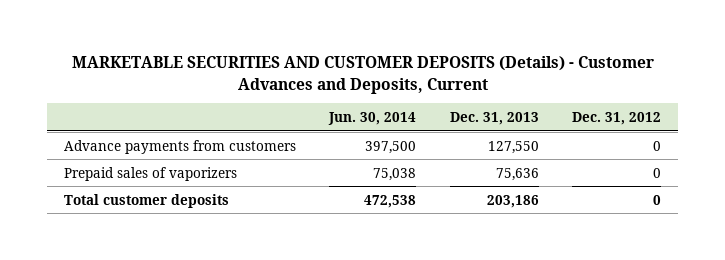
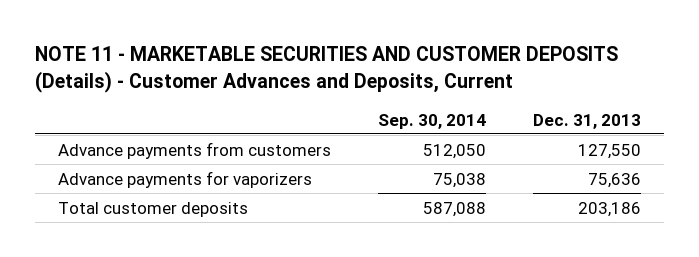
[71,56,654,94] MARKETABLE SECURITIES AND CUSTOMER DEPOSITS (Details) - Customer Advances and Deposits, Current -> [34,46,618,93] NOTE 11 - MARKETABLE SECURITIES AND CUSTOMER DEPOSITS (Details) - Customer Advances and Deposits, Current
[328,112,417,126] Jun. 30, 2014 -> none
[572,112,662,126] Dec. 31, 2012 -> none
none -> [377,113,486,129] Sep. 30, 2014
[63,166,237,181] Prepaid sales of vaporizers -> [58,170,313,188] Advance payments for vaporizers

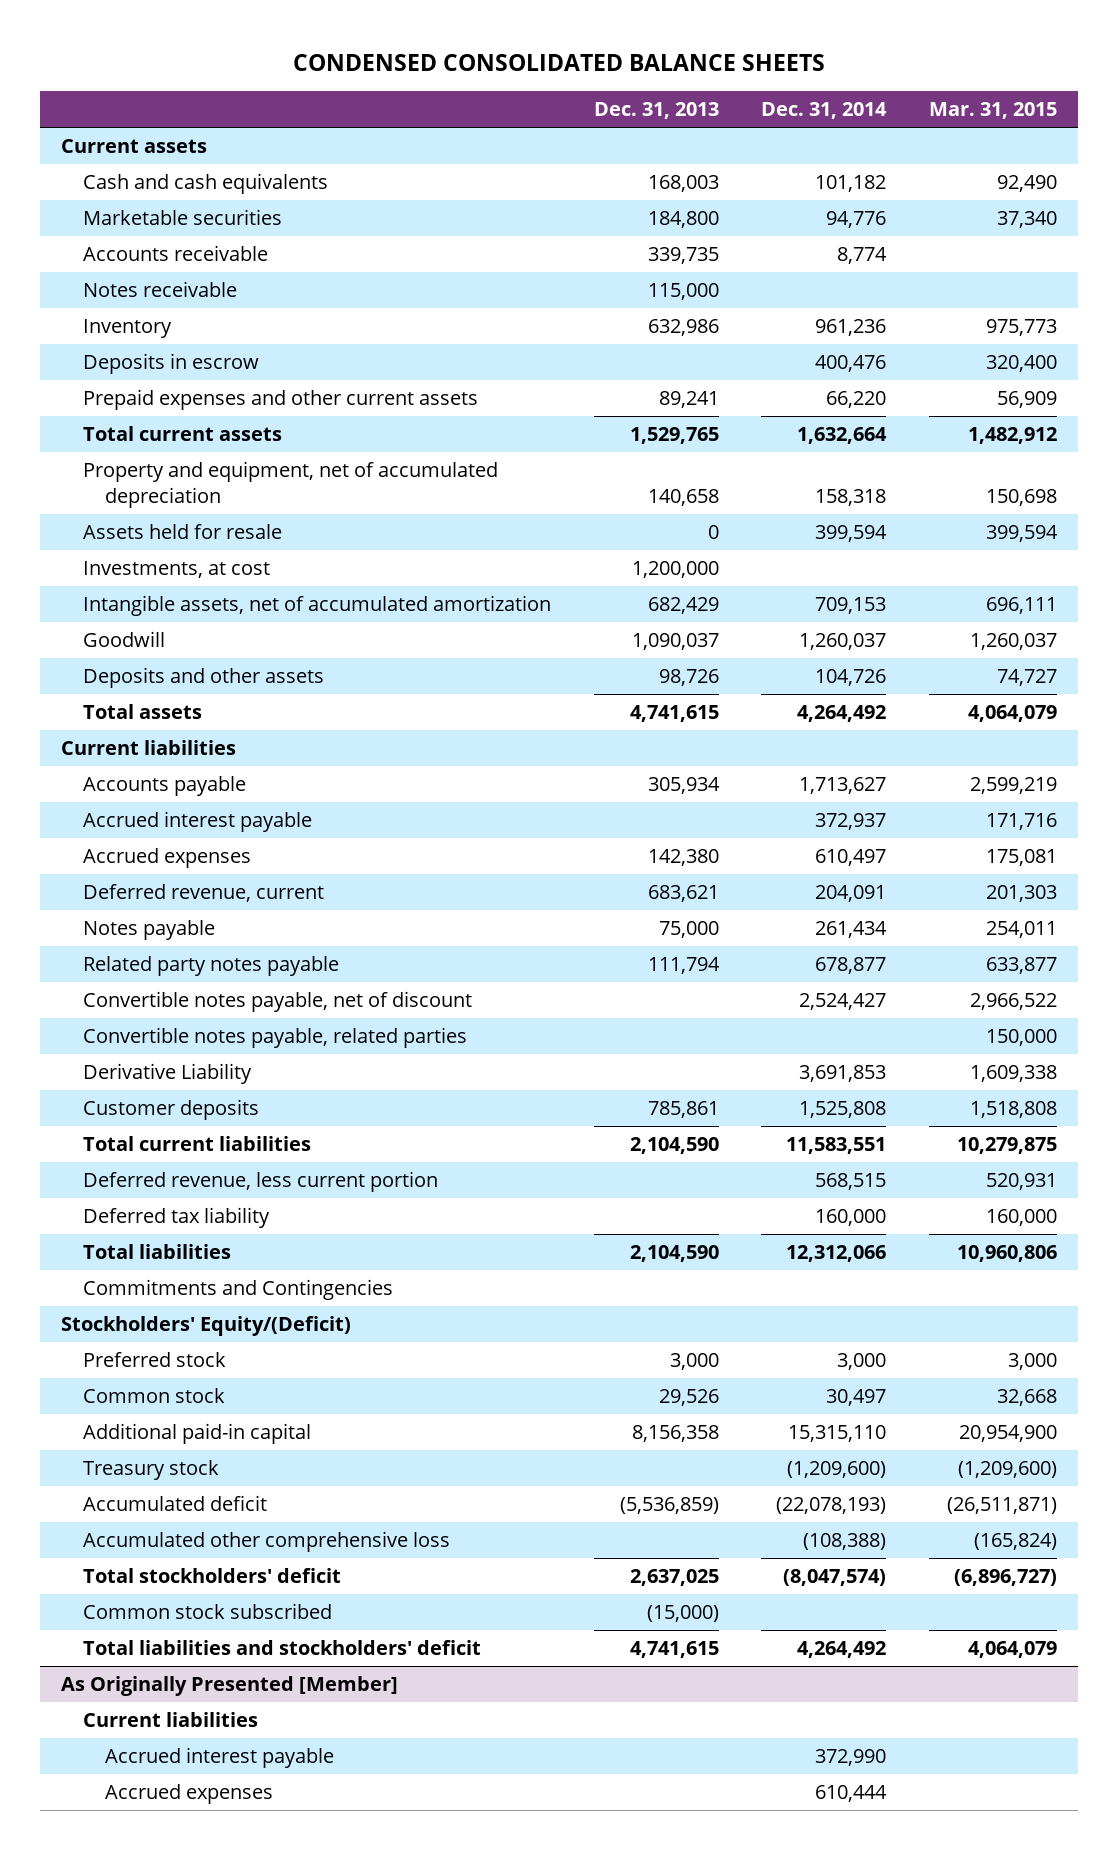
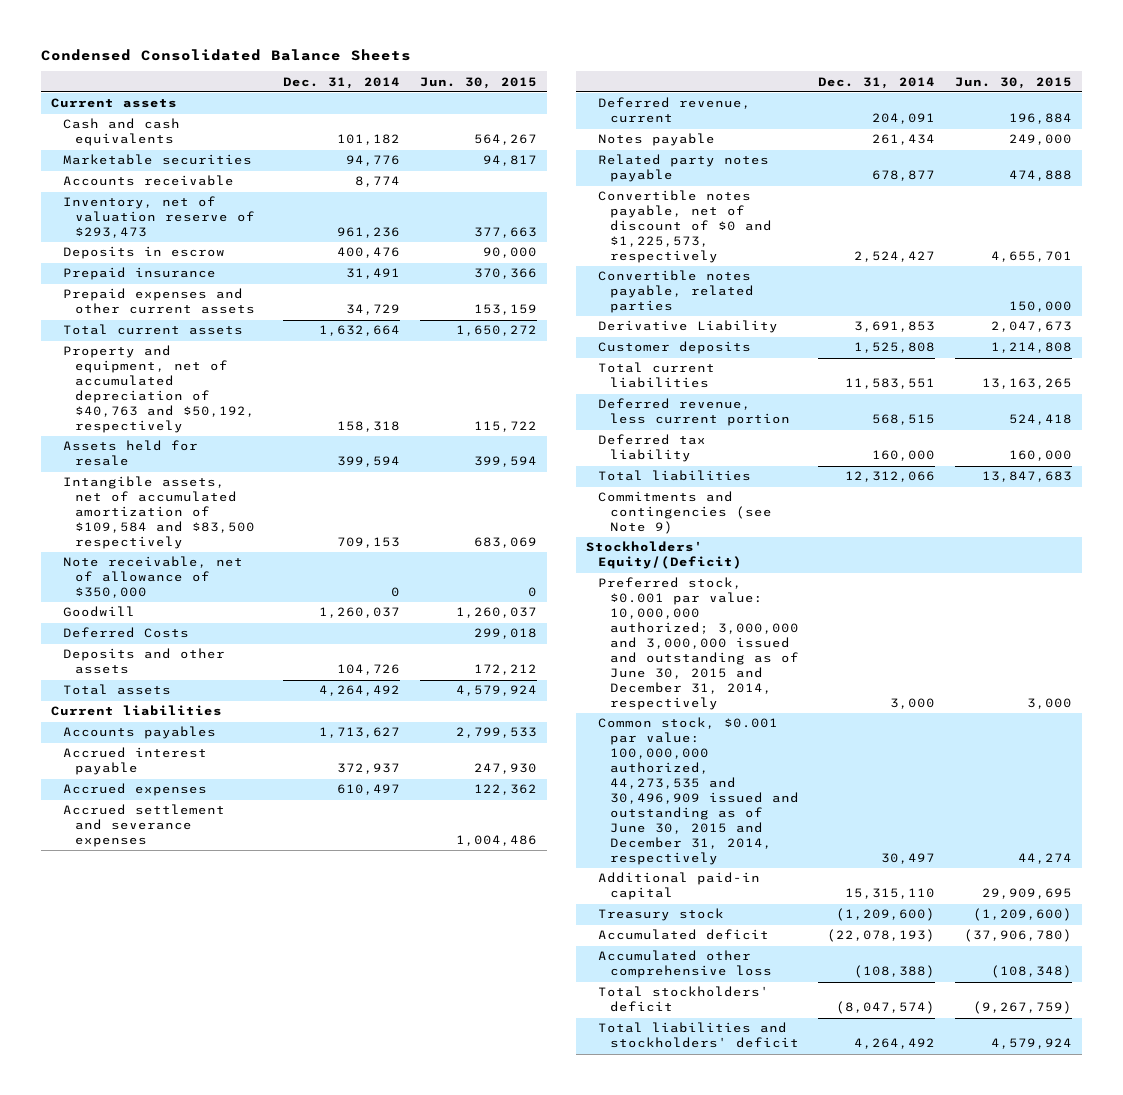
[292,53,825,71] CONDENSED CONSOLIDATED BALANCE SHEETS -> [41,48,412,61] Condensed Consolidated Balance Sheets
[593,102,719,120] Dec. 31, 2013 -> none
[928,102,1057,120] Mar. 31, 2015 -> none
none -> [419,76,537,89] Jun. 30, 2015
[83,281,238,298] Notes receivable -> none
[83,319,173,339] Inventory -> [62,196,255,239] Inventory, net of valuation reserve of $293,473
none -> [62,267,216,281] Prepaid insurance
[826,391,887,409] 66,220 -> [346,304,401,316] 34,729
[83,461,499,509] Property and equipment, net of accumulated depreciation -> [62,345,255,434] Property and equipment, net of accumulated depreciation of $40,763 and $50,192, respectively
[83,561,271,579] Investments, at cost -> none
[83,595,552,617] Intangible assets, net of accumulated amortization -> [62,476,255,550] Intangible assets, net of accumulated amortization of $109,584 and $83,500 respectively
none -> [62,556,243,599] Note receivable, net of allowance of $350,000
none -> [62,627,189,639] Deferred Costs
[83,776,247,797] Accounts payable -> [62,726,216,740] Accounts payables
none -> [62,804,225,848] Accrued settlement and severance expenses
[83,991,473,1013] Convertible notes payable, net of discount -> [597,190,772,264] Convertible notes payable, net of discount of $0 and $1,225,573, respectively
[83,1279,394,1301] Commitments and Contingencies -> [597,491,772,535] Commitments and contingencies (see Note 9)
[83,1352,227,1368] Preferred stock -> [597,577,799,711] Preferred stock, $0.001 par value: 10,000,000 authorized; 3,000,000 and 3,000,000 issued and outstanding as of June 30, 2015 and December 31, 2014, respectively
[83,1388,226,1404] Common stock -> [597,717,799,866] Common stock, $0.001 par value: 100,000,000 authorized, 44,273,535 and 30,496,909 issued and outstanding as of June 30, 2015 and December 31, 2014, respectively
[83,1603,333,1620] Common stock subscribed -> none
[61,1676,399,1697] As Originally Presented [Member] -> none
[83,1712,259,1728] Current liabilities -> none
[105,1747,335,1769] Accrued interest payable -> none
[105,1784,274,1805] Accrued expenses -> none

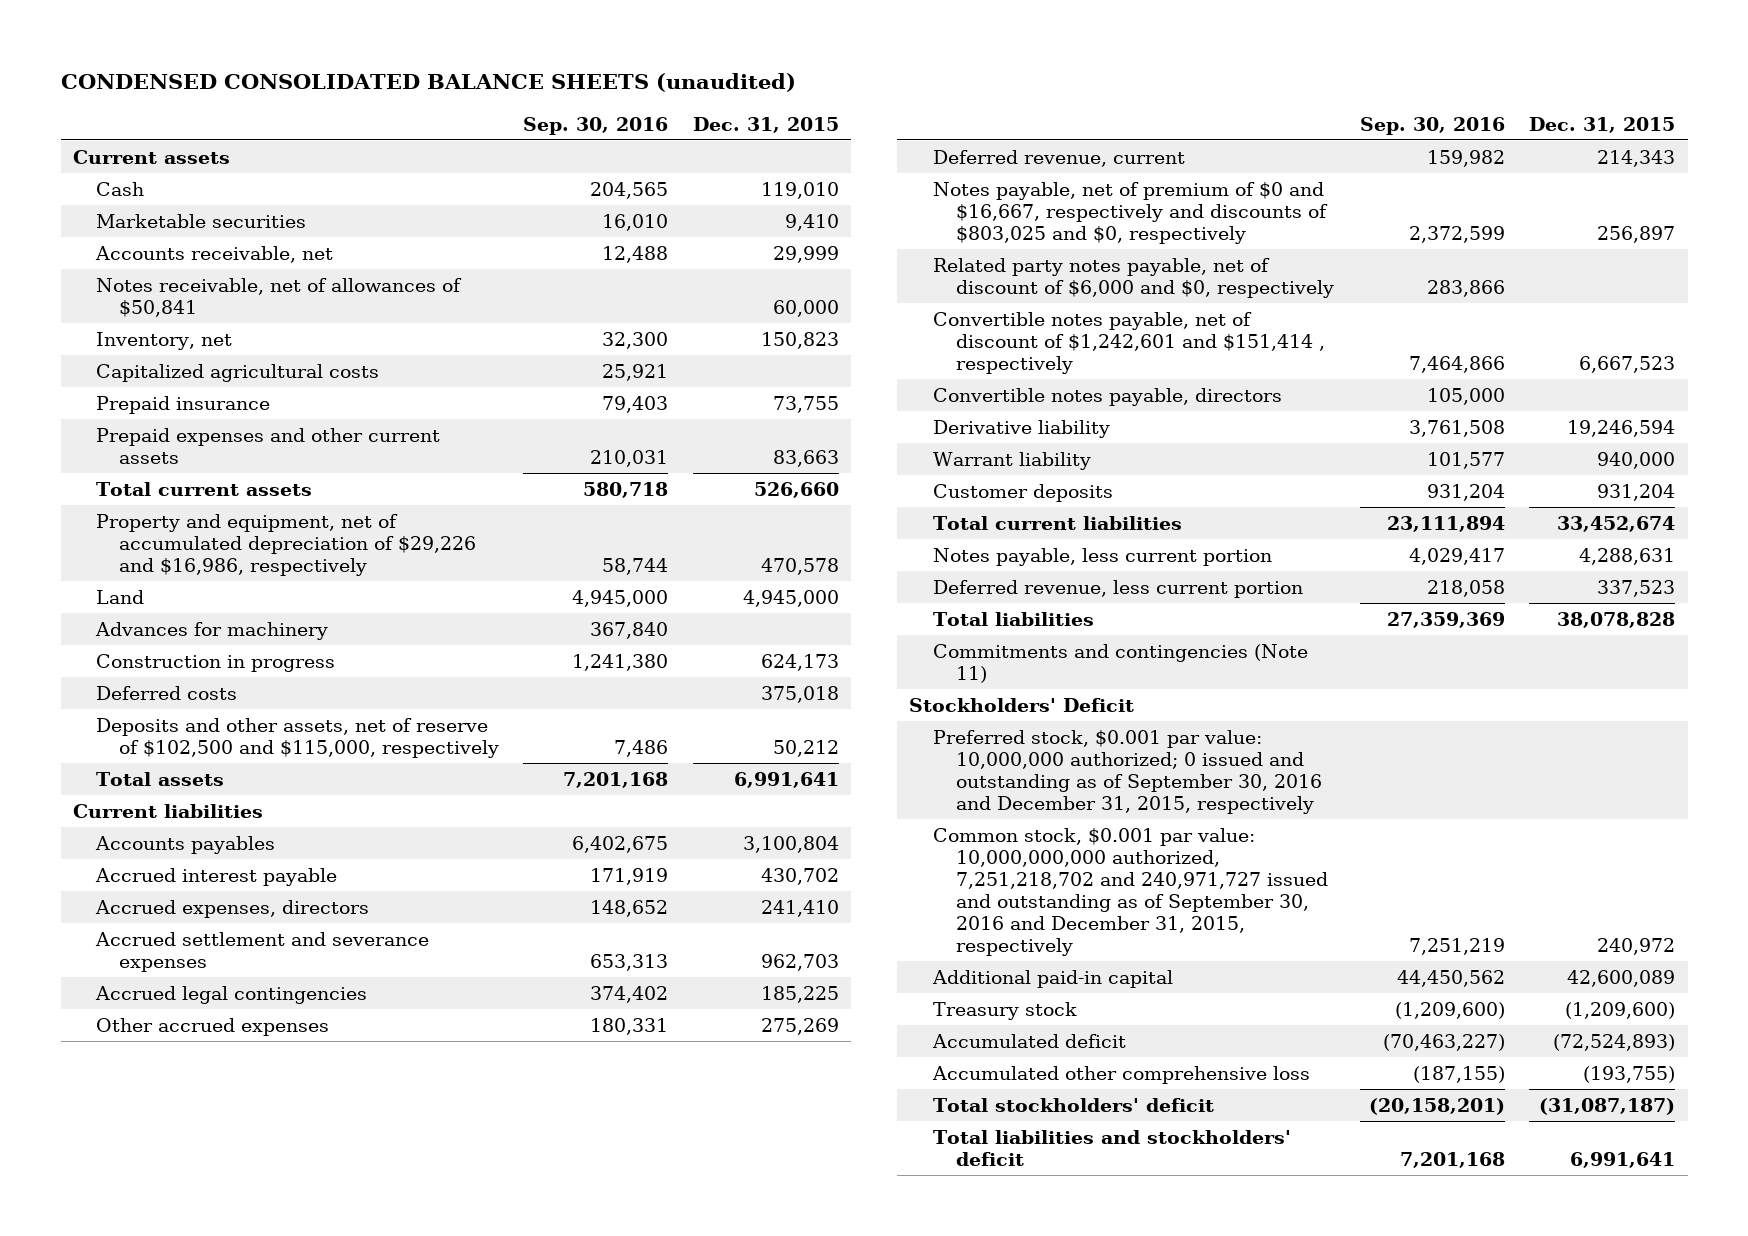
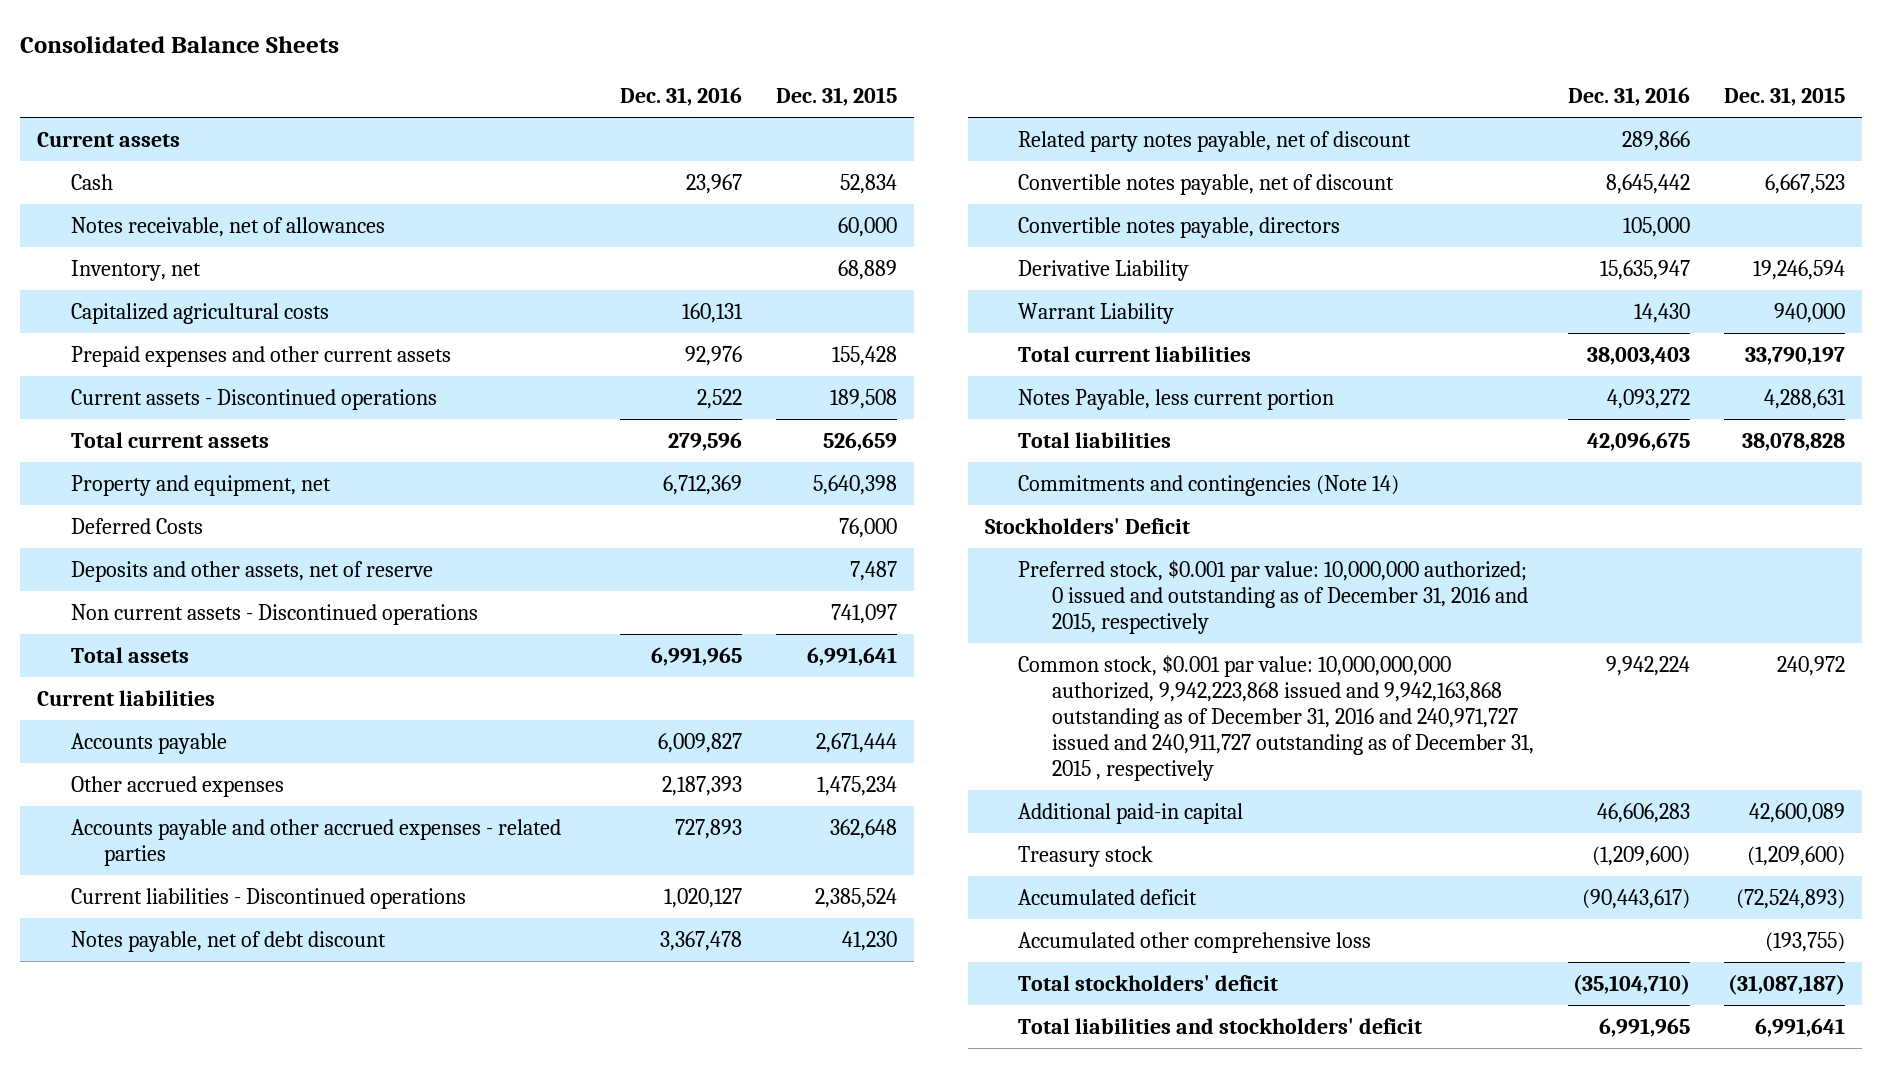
[60,73,796,93] CONDENSED CONSOLIDATED BALANCE SHEETS (unaudited) -> [20,36,340,54] Consolidated Balance Sheets
[523,116,669,135] Sep. 30, 2016 -> none
none -> [620,87,743,107] Dec. 31, 2016
[95,213,306,228] Marketable securities -> none
[94,245,333,263] Accounts receivable, net -> none
[760,181,839,199] 119,010 -> [840,173,898,194] 52,834
[95,277,462,317] Notes receivable, net of allowances of $50,841 -> [70,216,385,237] Notes receivable, net of allowances
[760,331,839,349] 150,823 -> [838,259,898,280] 68,889
[95,395,270,414] Prepaid insurance -> none
[95,589,144,604] Land -> none
[94,621,328,640] Advances for machinery -> none
[95,653,335,672] Construction in progress -> none
[772,449,839,467] 83,663 -> [832,345,898,366] 155,428
none -> [70,388,437,410] Current assets - Discontinued operations
[753,481,839,498] 526,660 -> [823,431,898,451] 526,659
[95,513,477,576] Property and equipment, net of accumulated depreciation of $29,226 and $16,986, respectively -> [70,474,331,496] Property and equipment, net
[760,557,839,575] 470,578 -> [813,474,898,495] 5,640,398
[95,685,237,700] Deferred costs -> [70,517,203,534] Deferred Costs
[760,685,839,703] 375,018 -> [839,517,898,538] 76,000
[95,717,500,758] Deposits and other assets, net of reserve of $102,500 and $115,000, respectively -> [70,560,433,582] Deposits and other assets, net of reserve
[772,739,839,757] 50,212 -> [850,560,898,581] 7,487
none -> [70,603,478,625] Non current assets - Discontinued operations
[94,867,337,886] Accrued interest payable -> none
[94,899,369,918] Accrued expenses, directors -> none
[94,931,429,972] Accrued settlement and severance expenses -> none
[94,985,367,1004] Accrued legal contingencies -> none
[932,149,1185,167] Deferred revenue, current -> none
[94,835,275,854] Accounts payables -> [70,732,227,754] Accounts payable
[742,835,839,853] 3,100,804 -> [816,732,898,753] 2,671,444
[760,1017,839,1035] 275,269 -> [817,775,898,796] 1,475,234
none -> [70,818,561,866] Accounts payable and other accrued expenses - related parties
none -> [70,887,466,909] Current liabilities - Discontinued operations
[932,181,1328,244] Notes payable, net of premium of $0 and $16,667, respectively and discounts of $803,025 and $0, respectively -> [70,930,386,952] Notes payable, net of debt discount
[1597,225,1676,243] 256,897 -> [842,930,898,951] 41,230
[932,257,1334,298] Related party notes payable, net of discount of $6,000 and $0, respectively -> [1018,130,1412,152] Related party notes payable, net of discount
[932,311,1325,374] Convertible notes payable, net of discount of $1,242,601 and $151,414 , respectively -> [1018,173,1395,195] Convertible notes payable, net of discount
[932,483,1113,502] Customer deposits -> none
[932,579,1303,598] Deferred revenue, less current portion -> none
[932,419,1110,438] Derivative liability -> [1018,259,1190,281] Derivative Liability
[932,451,1091,470] Warrant liability -> [1018,302,1175,324] Warrant Liability
[1557,515,1676,532] 33,452,674 -> [1744,345,1845,365] 33,790,197
[932,547,1272,566] Notes payable, less current portion -> [1018,388,1335,410] Notes Payable, less current portion
[932,643,1308,683] Commitments and contingencies (Note 11) -> [1018,474,1400,496] Commitments and contingencies (Note 14)
[932,729,1322,814] Preferred stock, $0.001 par value: 10,000,000 authorized; 0 issued and outstanding as of September 30, 2016 and December 31, 2015, respectively -> [1018,559,1528,634] Preferred stock, $0.001 par value: 10,000,000 authorized; 0 issued and outstanding as of December 31, 2016 and 2015, respectively
[932,827,1328,956] Common stock, $0.001 par value: 10,000,000,000 authorized, 7,251,218,702 and 240,971,727 issued and outstanding as of September 30, 2016 and December 31, 2015, respectively -> [1018,654,1534,782] Common stock, $0.001 par value: 10,000,000,000 authorized, 9,942,223,868 issued and 9,942,163,868 outstanding as of December 31, 2016 and 240,971,727 issued and 240,911,727 outstanding as of December 31, 2015 , respectively

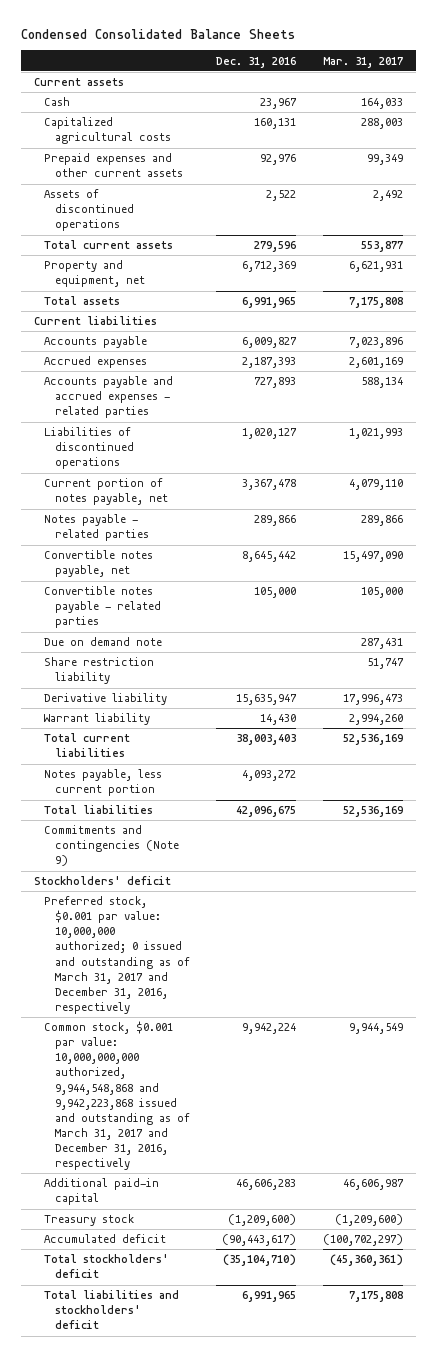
[20,36,340,54] Consolidated Balance Sheets -> [20,28,295,39] Condensed Consolidated Balance Sheets
[776,87,898,107] Dec. 31, 2015 -> none
none -> [322,56,403,68] Mar. 31, 2017
[70,216,385,237] Notes receivable, net of allowances -> none
[70,259,201,281] Inventory, net -> none
[70,388,437,410] Current assets - Discontinued operations -> [44,189,134,232] Assets of discontinued operations
[70,517,203,534] Deferred Costs -> none
[70,560,433,582] Deposits and other assets, net of reserve -> none
[70,603,478,625] Non current assets - Discontinued operations -> none
[70,775,284,797] Other accrued expenses -> [44,356,148,369] Accrued expenses
[70,818,561,866] Accounts payable and other accrued expenses - related parties -> [44,376,174,419] Accounts payable and accrued expenses - related parties
[70,887,466,909] Current liabilities - Discontinued operations -> [44,427,134,470] Liabilities of discontinued operations
[70,930,386,952] Notes payable, net of debt discount -> [44,478,168,506] Current portion of notes payable, net
[1018,130,1412,152] Related party notes payable, net of discount -> [44,514,149,542] Notes payable - related parties
[1018,173,1395,195] Convertible notes payable, net of discount -> [44,550,154,578] Convertible notes payable, net
[1018,216,1341,238] Convertible notes payable, directors -> [44,586,161,629] Convertible notes payable - related parties
none -> [44,637,163,647] Due on demand note
none -> [44,657,155,685] Share restriction liability
[1018,259,1190,281] Derivative Liability -> [44,693,168,706] Derivative liability
[1018,302,1175,324] Warrant Liability -> [44,713,151,726] Warrant liability
[1018,388,1335,410] Notes Payable, less current portion -> [44,769,163,797] Notes payable, less current portion
[1018,474,1400,496] Commitments and contingencies (Note 14) -> [44,825,179,867] Commitments and contingencies (Note 9)
[984,517,1190,534] Stockholders' Deficit -> [33,876,171,886] Stockholders' deficit
[1018,559,1528,634] Preferred stock, $0.001 par value: 10,000,000 authorized; 0 issued and outstanding as of December 31, 2016 and 2015, respectively -> [44,896,190,1014] Preferred stock, $0.001 par value: 10,000,000 authorized; 0 issued and outstanding as of March 31, 2017 and December 31, 2016, respectively
[1018,654,1534,782] Common stock, $0.001 par value: 10,000,000,000 authorized, 9,942,223,868 issued and 9,942,163,868 outstanding as of December 31, 2016 and 240,971,727 issued and 240,911,727 outstanding as of December 31, 2015 , respectively -> [44,1021,190,1170] Common stock, $0.001 par value: 10,000,000,000 authorized, 9,944,548,868 and 9,942,223,868 issued and outstanding as of March 31, 2017 and December 31, 2016, respectively
[1018,931,1372,953] Accumulated other comprehensive loss -> none

